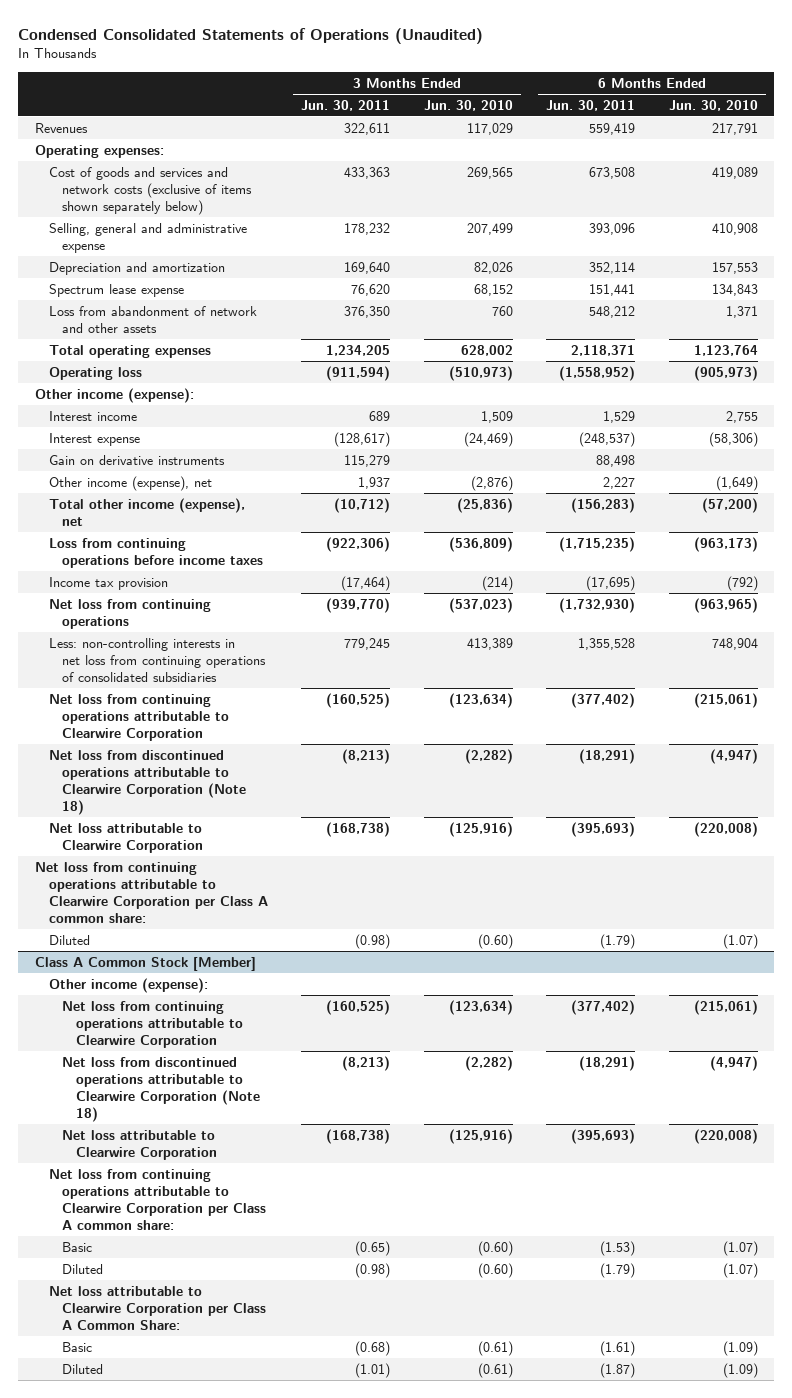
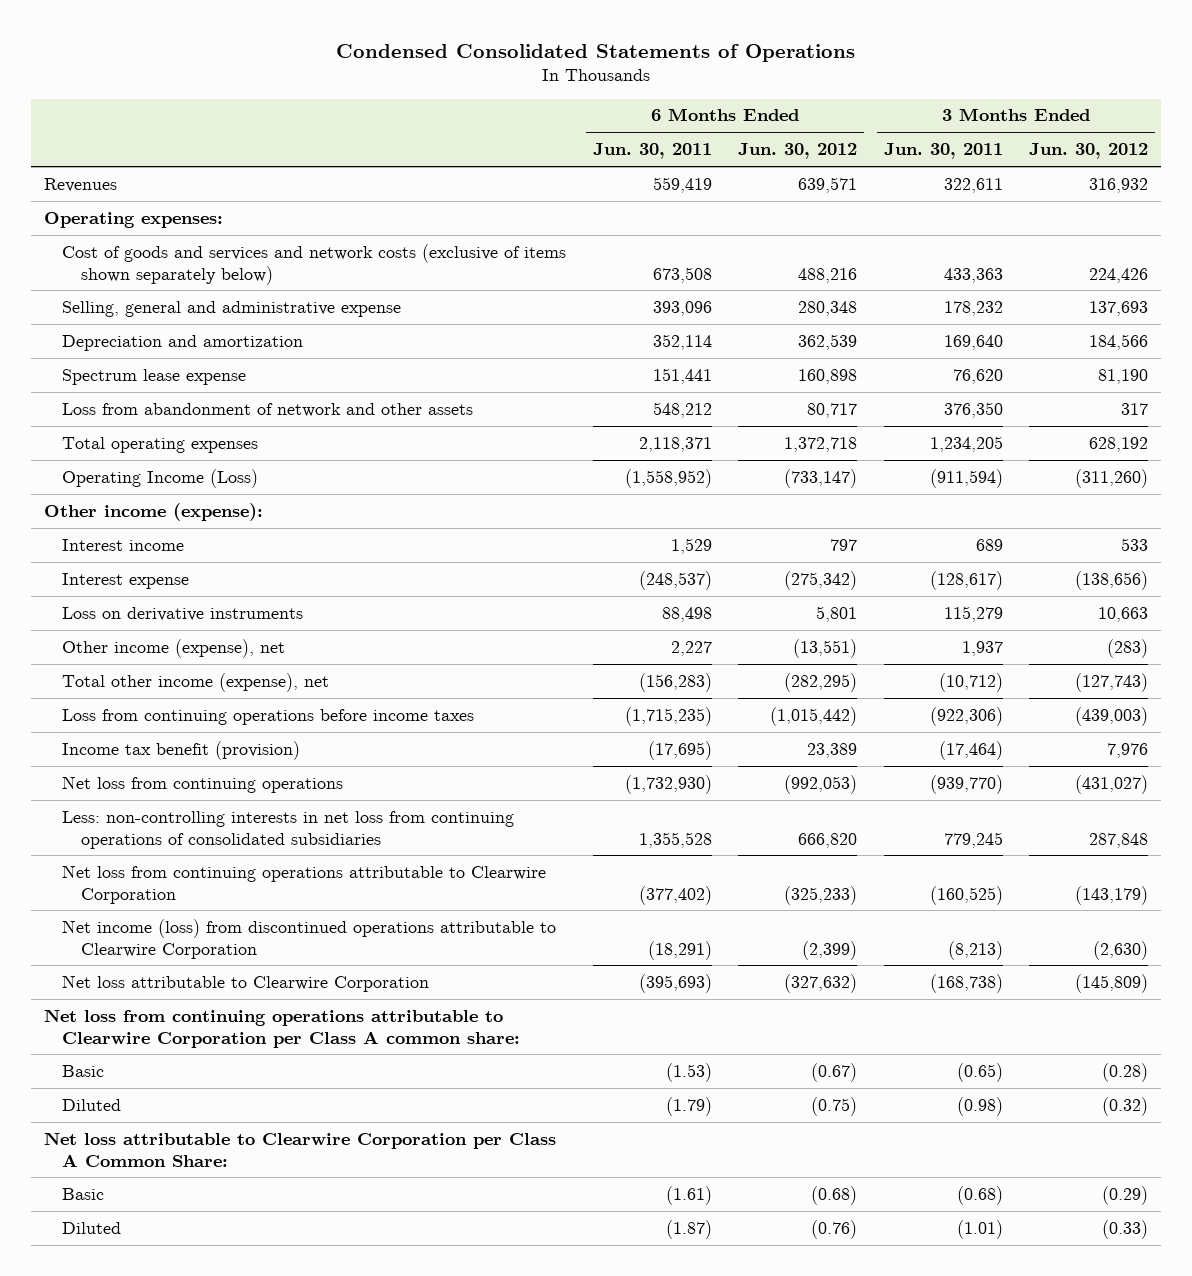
[18,27,484,44] Condensed Consolidated Statements of Operations (Unaudited) -> [335,43,855,62] Condensed Consolidated Statements of Operations
[423,99,513,111] Jun. 30, 2010 -> none
[668,99,758,111] Jun. 30, 2010 -> none
none -> [738,143,858,160] Jun. 30, 2012
none -> [1029,143,1149,160] Jun. 30, 2012
[48,366,142,380] Operating loss -> [62,468,259,488] Operating Income (Loss)
[48,454,225,465] Gain on derivative instruments -> [62,606,304,621] Loss on derivative instruments
[48,576,168,590] Income tax provision -> [62,740,301,760] Income tax benefit (provision)
[48,822,204,853] Net loss attributable to Clearwire Corporation -> none
[34,861,268,923] Net loss from continuing operations attributable to Clearwire Corporation per Class A common share: -> none
[48,934,90,945] Diluted -> none
[34,956,256,971] Class A Common Stock [Member] -> none
[48,977,208,993] Other income (expense): -> none
[62,1000,244,1048] Net loss from continuing operations attributable to Clearwire Corporation -> none
[62,1056,261,1122] Net loss from discontinued operations attributable to Clearwire Corporation (Note 18) -> none
[48,749,247,815] Net loss from discontinued operations attributable to Clearwire Corporation (Note 18) -> [62,918,557,959] Net income (loss) from discontinued operations attributable to Clearwire Corporation

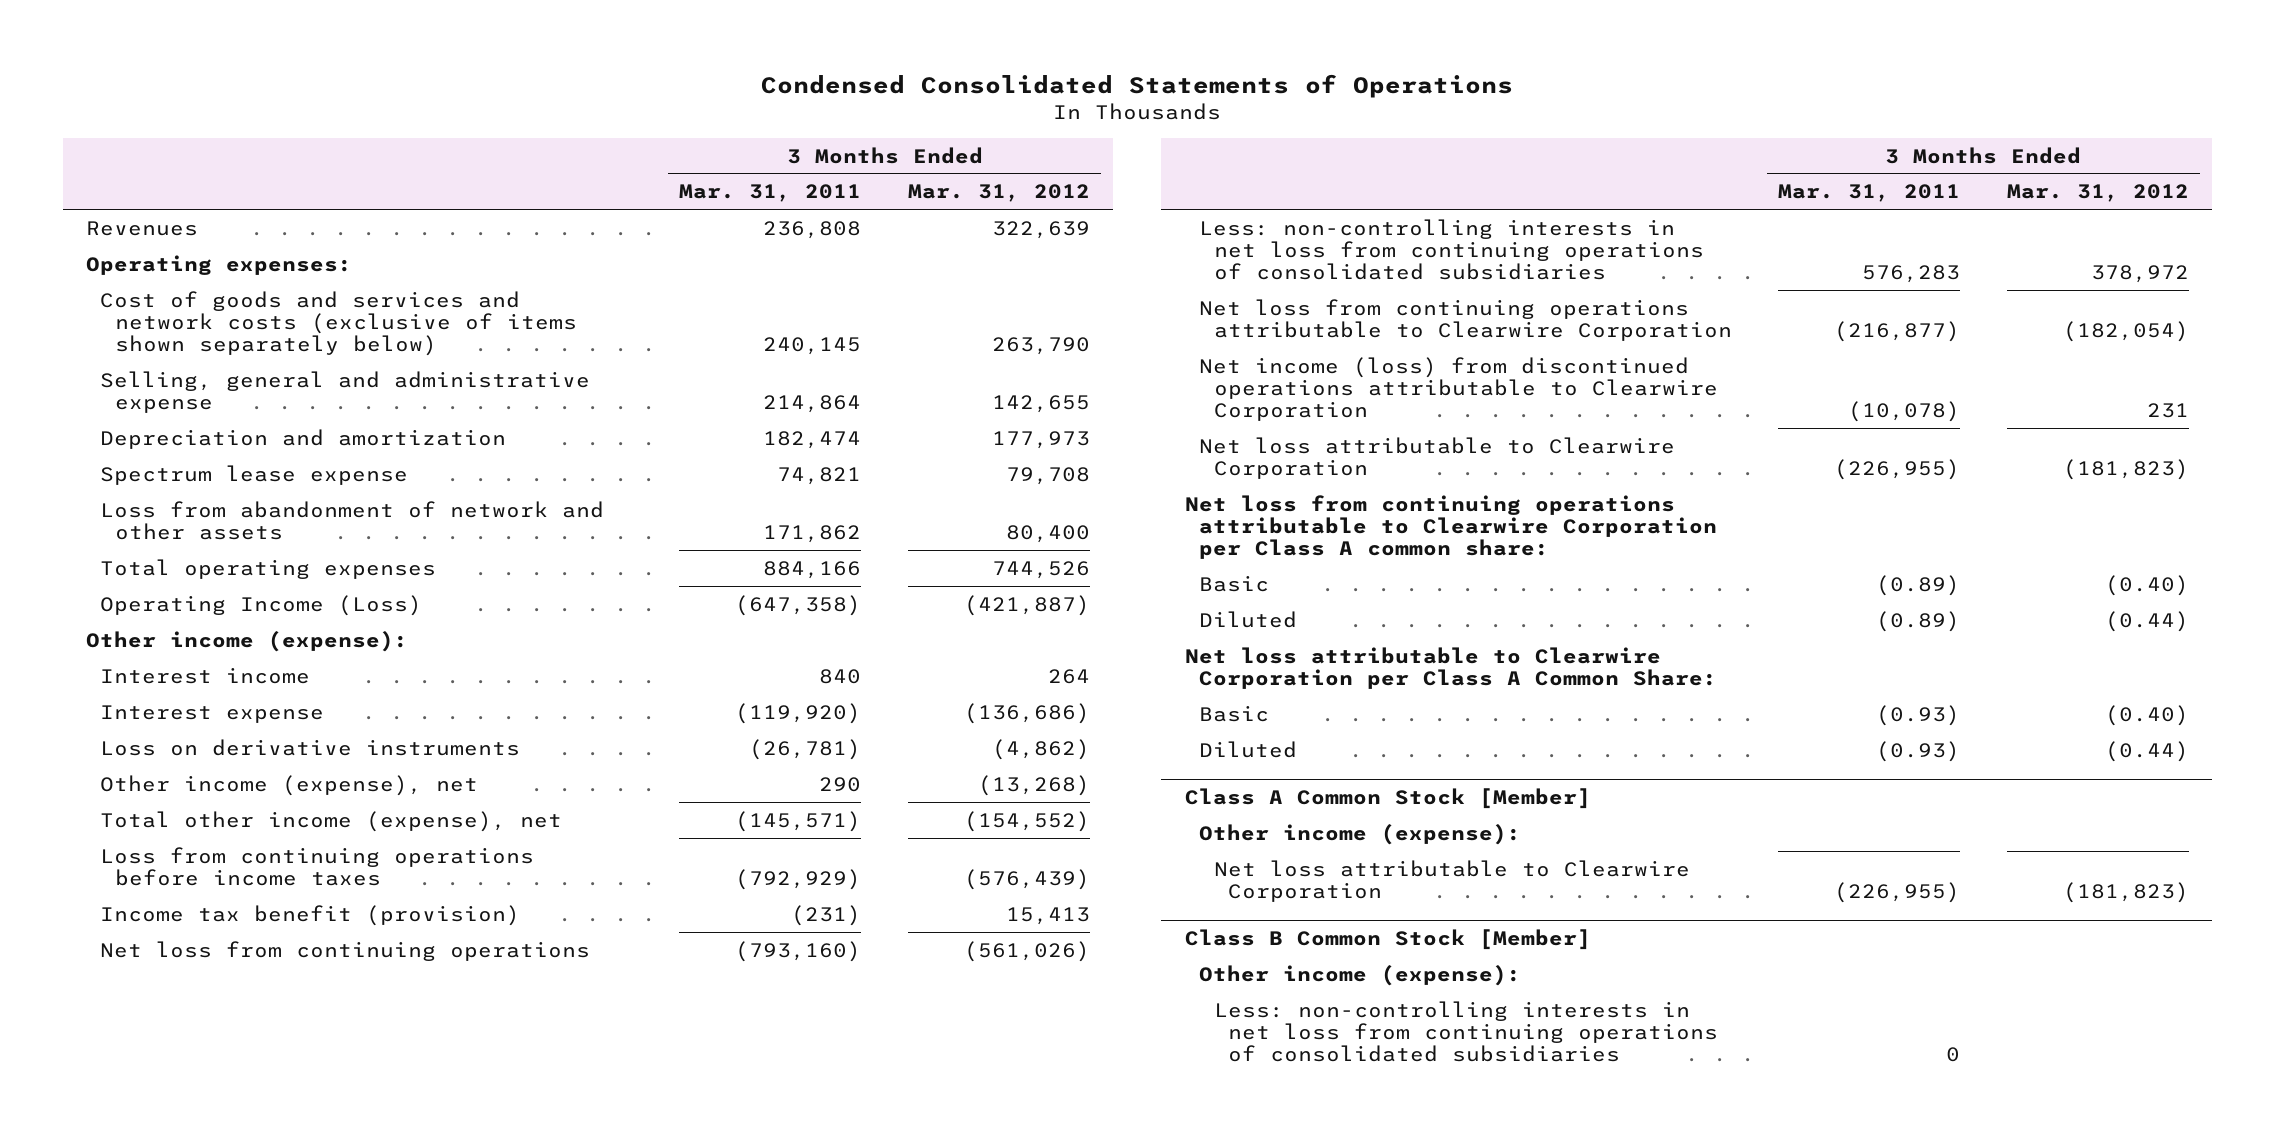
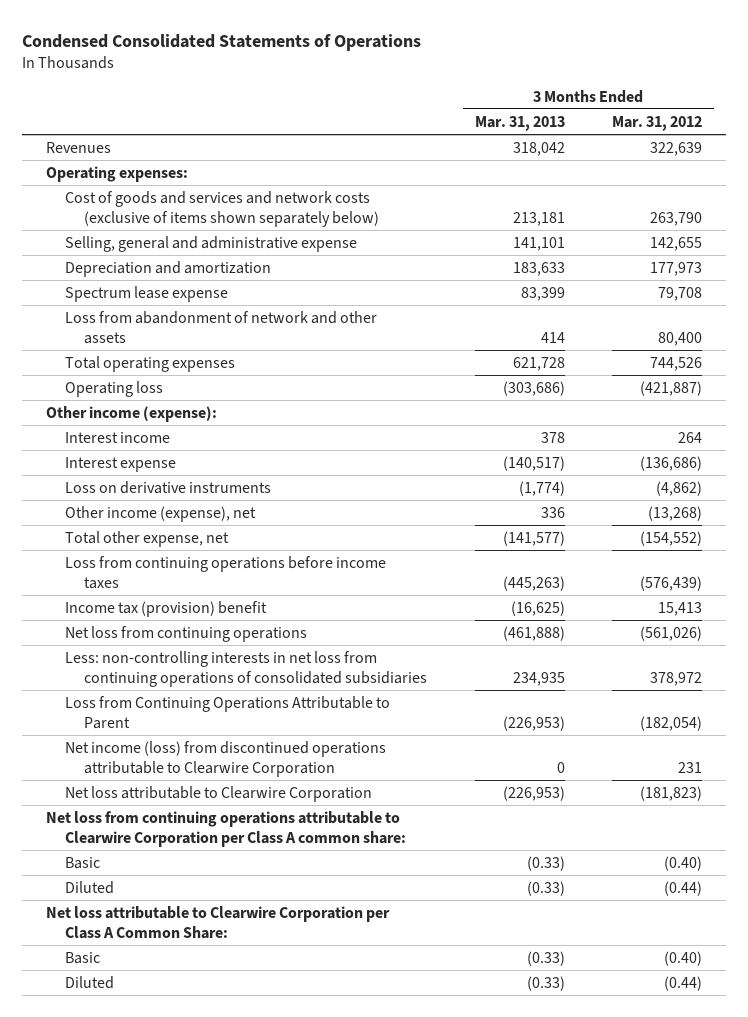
[679,184,862,203] Mar. 31, 2011 -> none
none -> [474,115,565,131] Mar. 31, 2013
[100,594,423,616] Operating Income (Loss) -> [65,380,164,397] Operating loss
[100,810,563,832] Total other income (expense), net -> [65,530,230,547] Total other expense, net
[100,904,521,926] Income tax benefit (provision) -> [65,600,268,617] Income tax (provision) benefit
[1199,298,1732,341] Net loss from continuing operations attributable to Clearwire Corporation -> [65,695,391,729] Loss from Continuing Operations Attributable to Parent
[1184,787,1591,809] Class A Common Stock [Member] -> none
[1199,823,1522,845] Other income (expense): -> none
[1213,859,1690,902] Net loss attributable to Clearwire Corporation -> none
[1184,928,1591,950] Class B Common Stock [Member] -> none
[1199,964,1522,986] Other income (expense): -> none
[1213,1000,1719,1063] Less: non-controlling interests in net loss from continuing operations of consolidated subsidiaries -> none

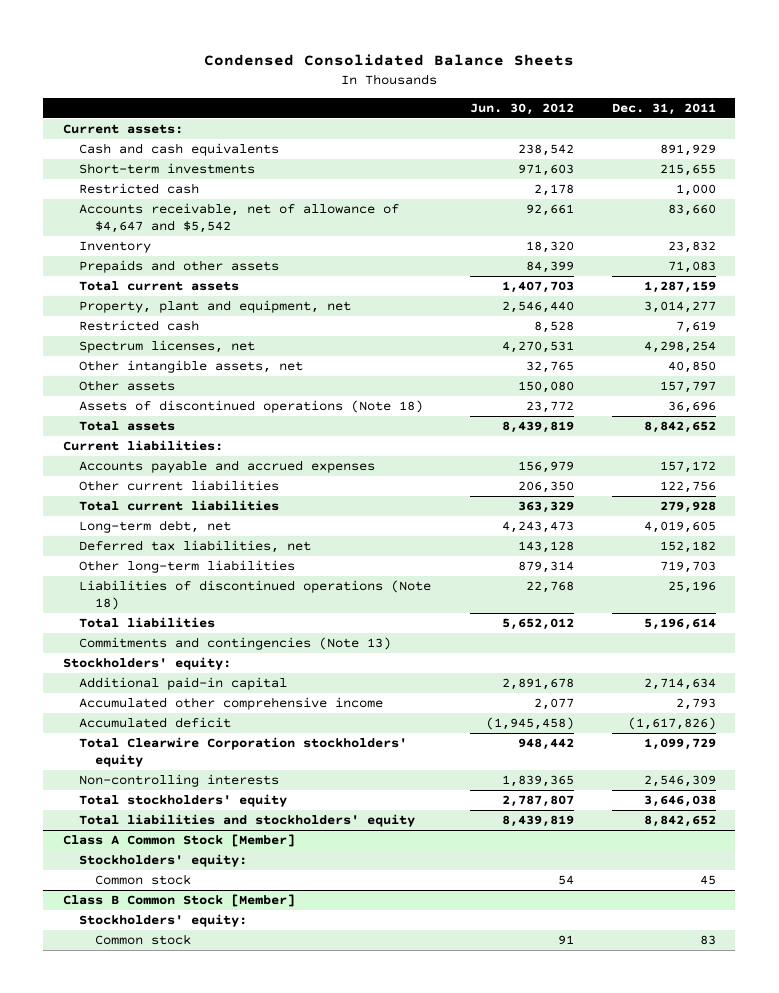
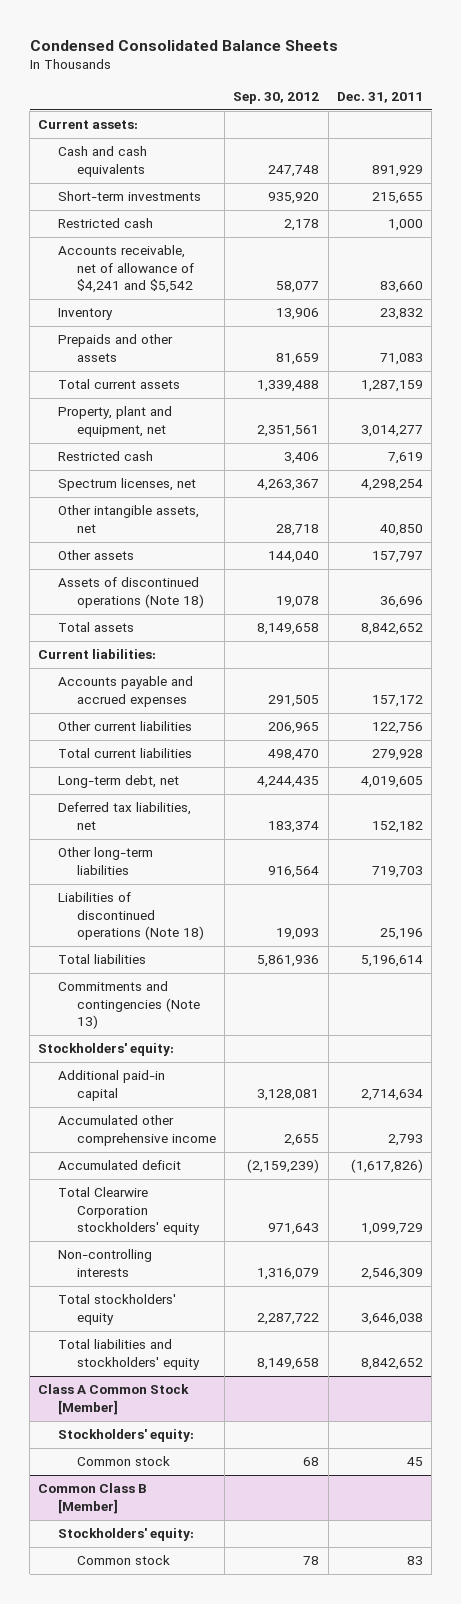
[469,102,574,115] Jun. 30, 2012 -> none
none -> [233,91,320,104] Sep. 30, 2012
[79,203,400,233] Accounts receivable, net of allowance of $4,647 and $5,542 -> [57,245,194,294] Accounts receivable, net of allowance of $4,241 and $5,542
[62,894,295,908] Class B Common Stock [Member] -> [38,1483,148,1514] Common Class B [Member]

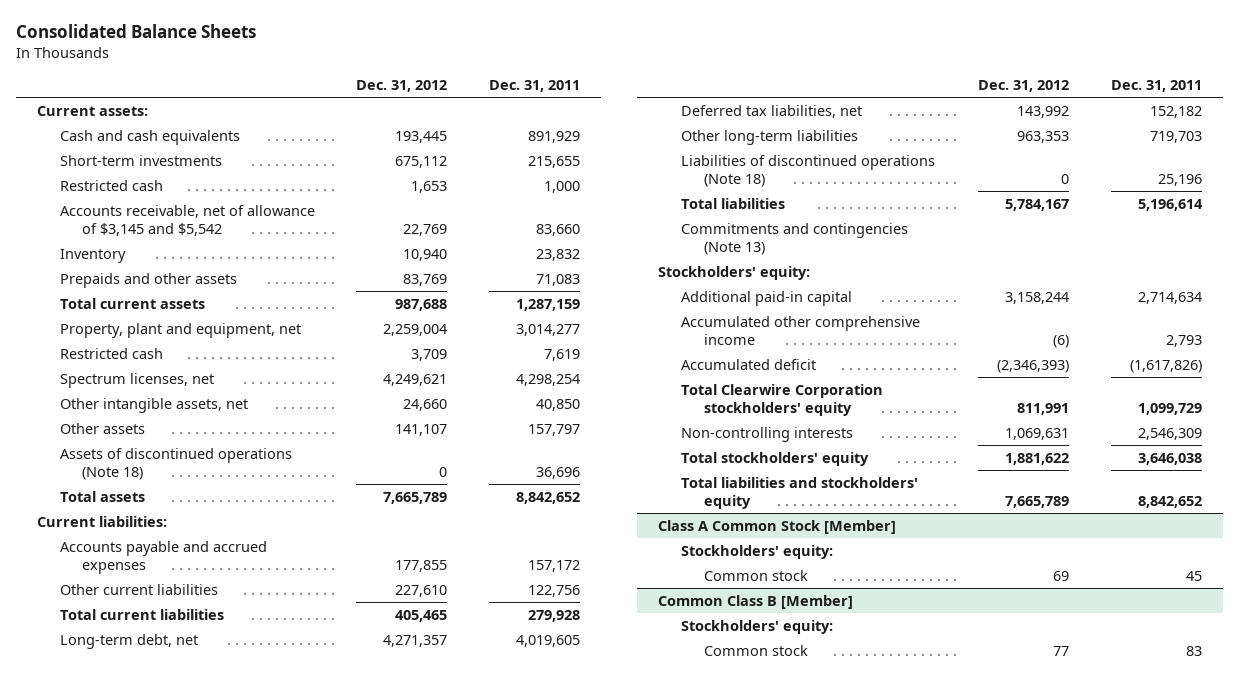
[29,39,338,51] Condensed Consolidated Balance Sheets -> [15,24,256,39] Consolidated Balance Sheets
[233,91,320,104] Sep. 30, 2012 -> none
none -> [356,80,448,93] Dec. 31, 2012
[57,245,194,294] Accounts receivable, net of allowance of $4,241 and $5,542 -> [59,204,315,237] Accounts receivable, net of allowance of $3,145 and $5,542

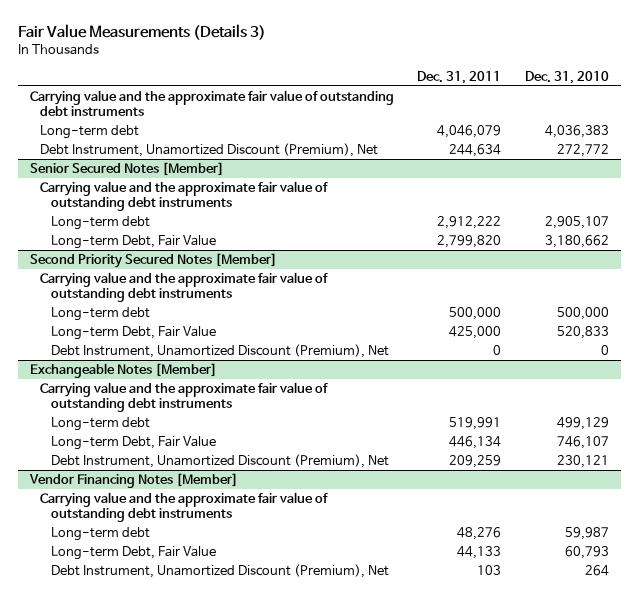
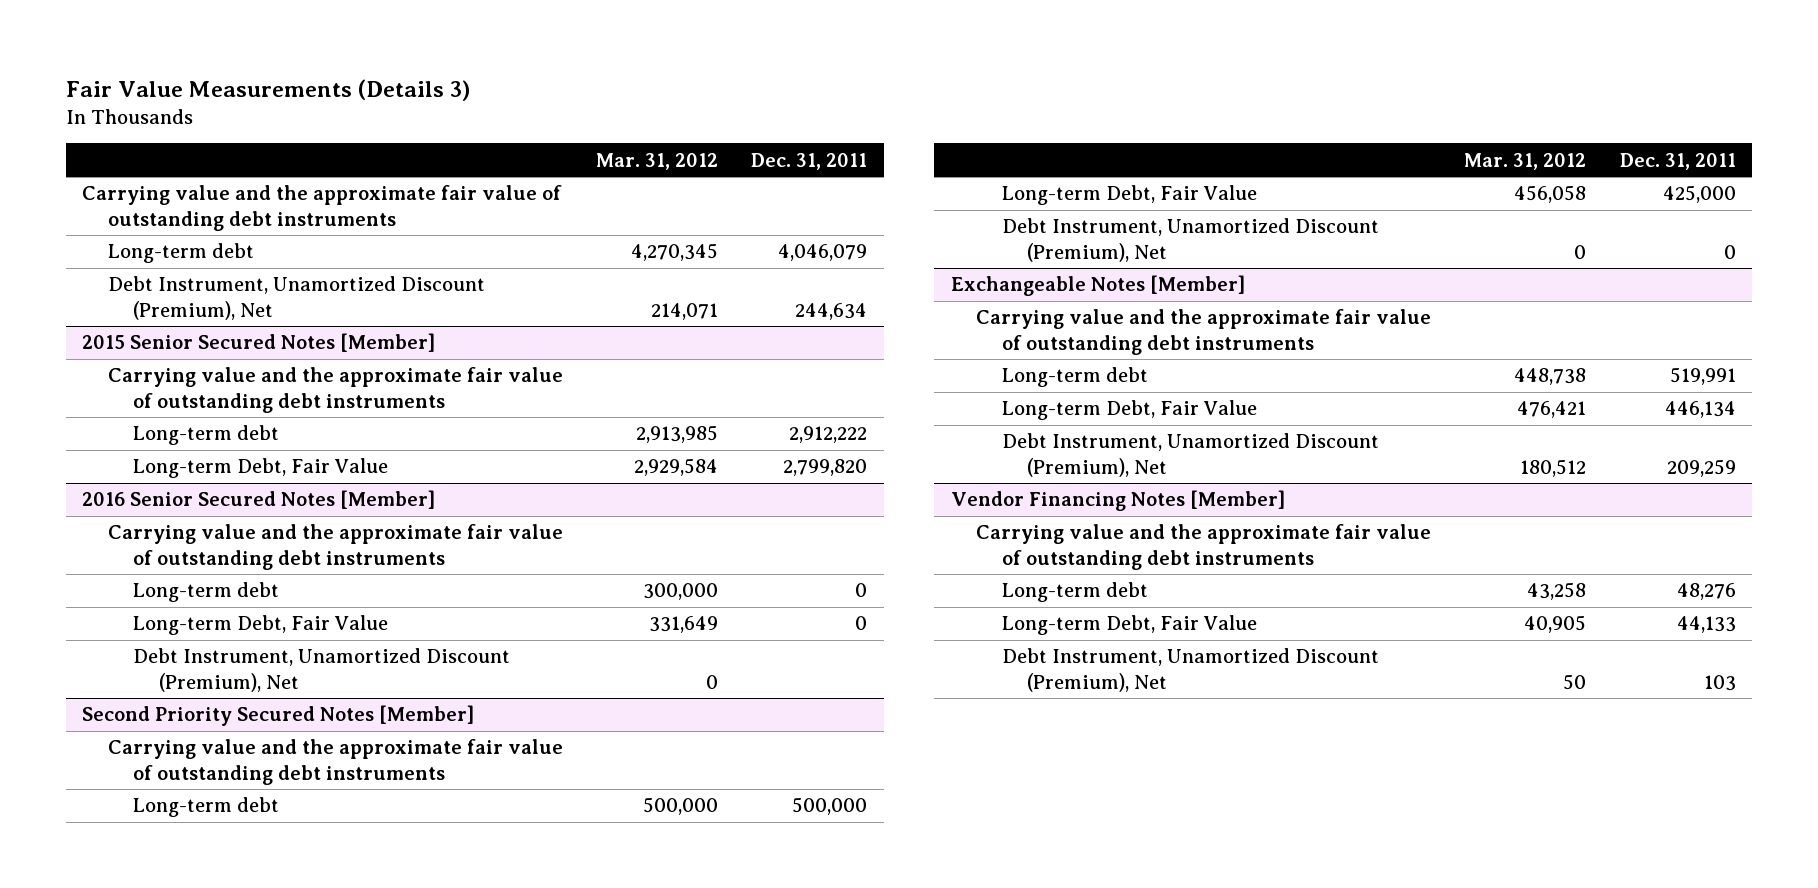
[525,70,610,84] Dec. 31, 2010 -> none
none -> [596,152,719,170] Mar. 31, 2012
[29,161,224,176] Senior Secured Notes [Member] -> [82,333,436,353] 2015 Senior Secured Notes [Member]
none -> [82,490,436,510] 2016 Senior Secured Notes [Member]
none -> [107,524,563,570] Carrying value and the approximate fair value of outstanding debt instruments
none -> [133,582,280,603] Long-term debt
none -> [133,615,389,636] Long-term Debt, Fair Value
none -> [133,648,511,692] Debt Instrument, Unamortized Discount (Premium), Net

